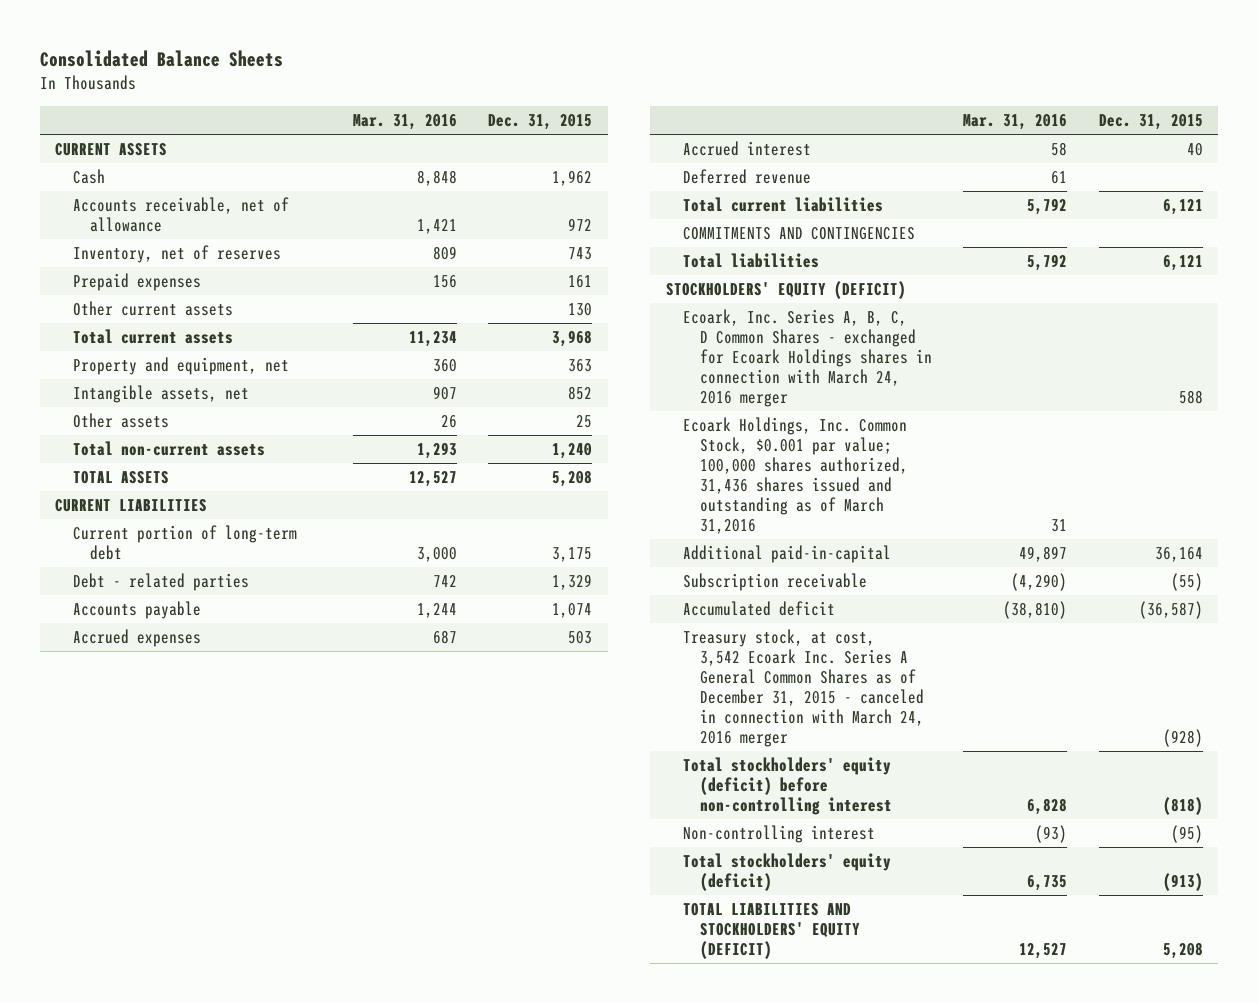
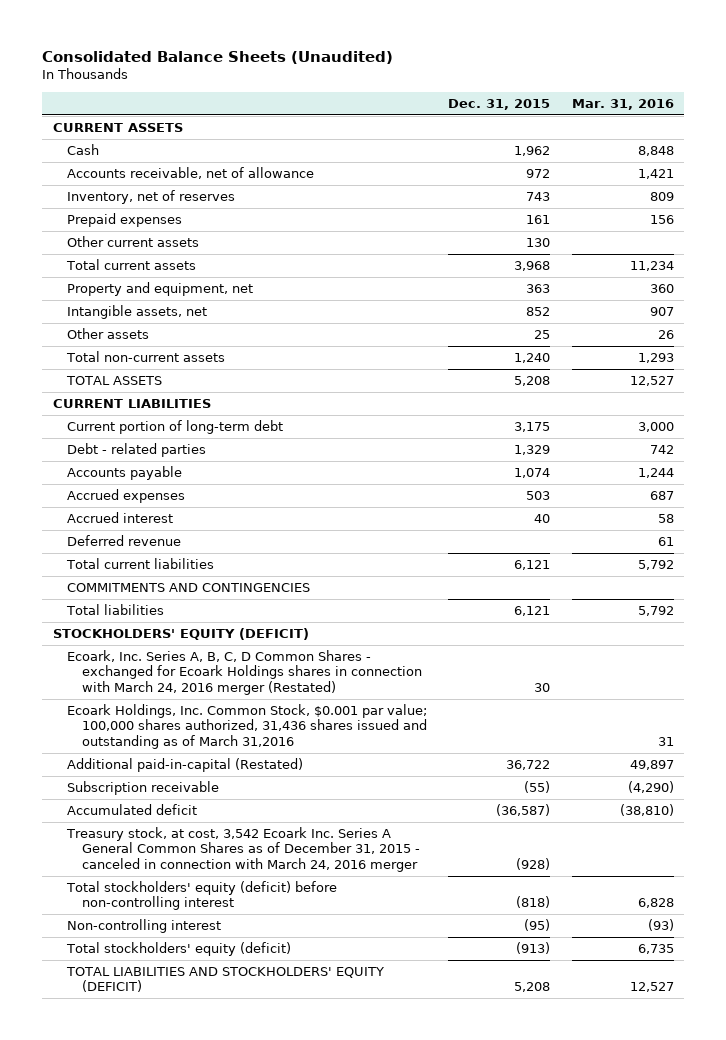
[39,50,283,68] Consolidated Balance Sheets -> [42,51,394,65] Consolidated Balance Sheets (Unaudited)
[683,309,933,407] Ecoark, Inc. Series A, B, C, D Common Shares - exchanged for Ecoark Holdings shares in connection with March 24, 2016 merger -> [67,649,422,695] Ecoark, Inc. Series A, B, C, D Common Shares - exchanged for Ecoark Holdings shares in connection with March 24, 2016 merger (Restated)
[1178,389,1203,404] 588 -> [534,682,551,692] 30
[683,545,892,564] Additional paid-in-capital -> [67,757,304,772] Additional paid-in-capital (Restated)
[1154,547,1203,563] 36,164 -> [506,759,551,770] 36,722

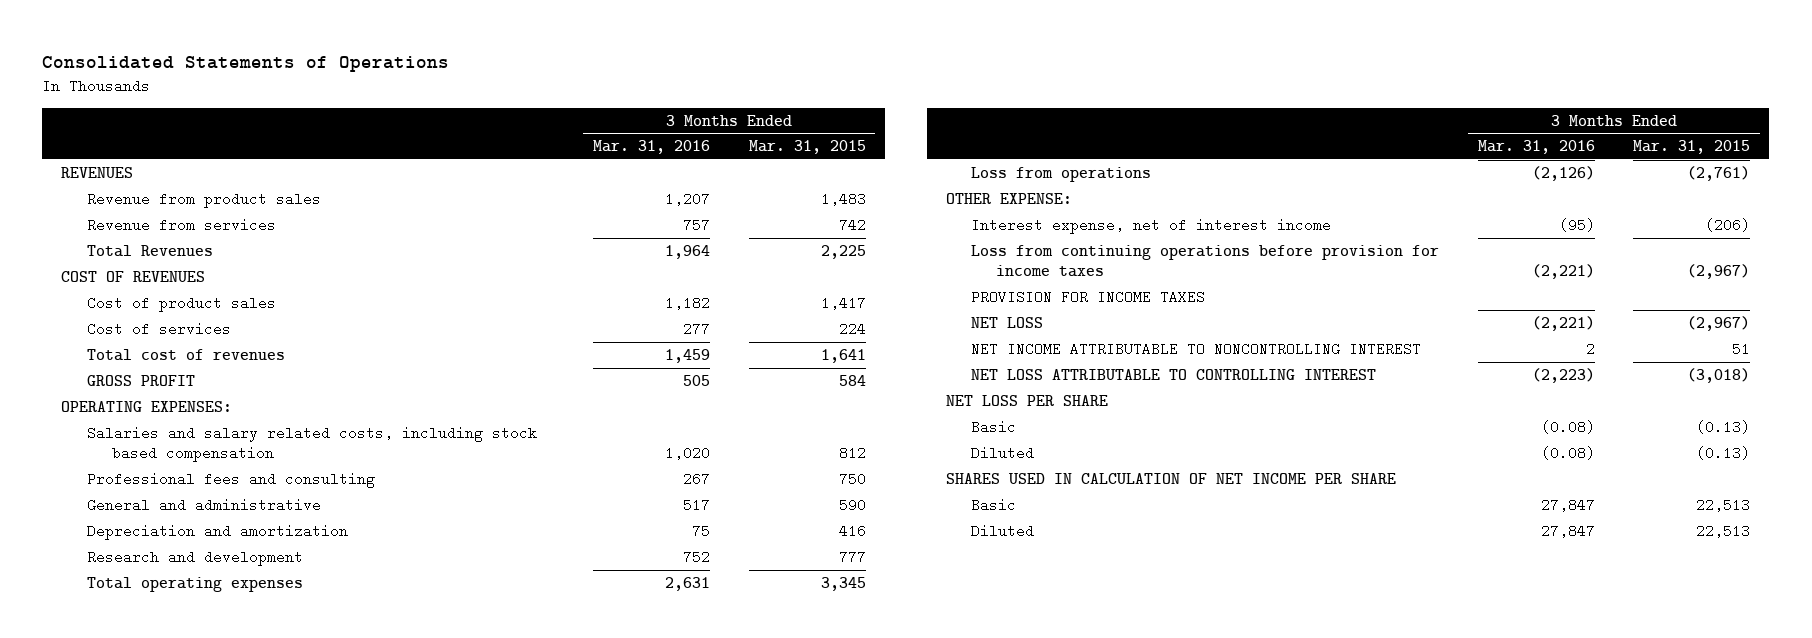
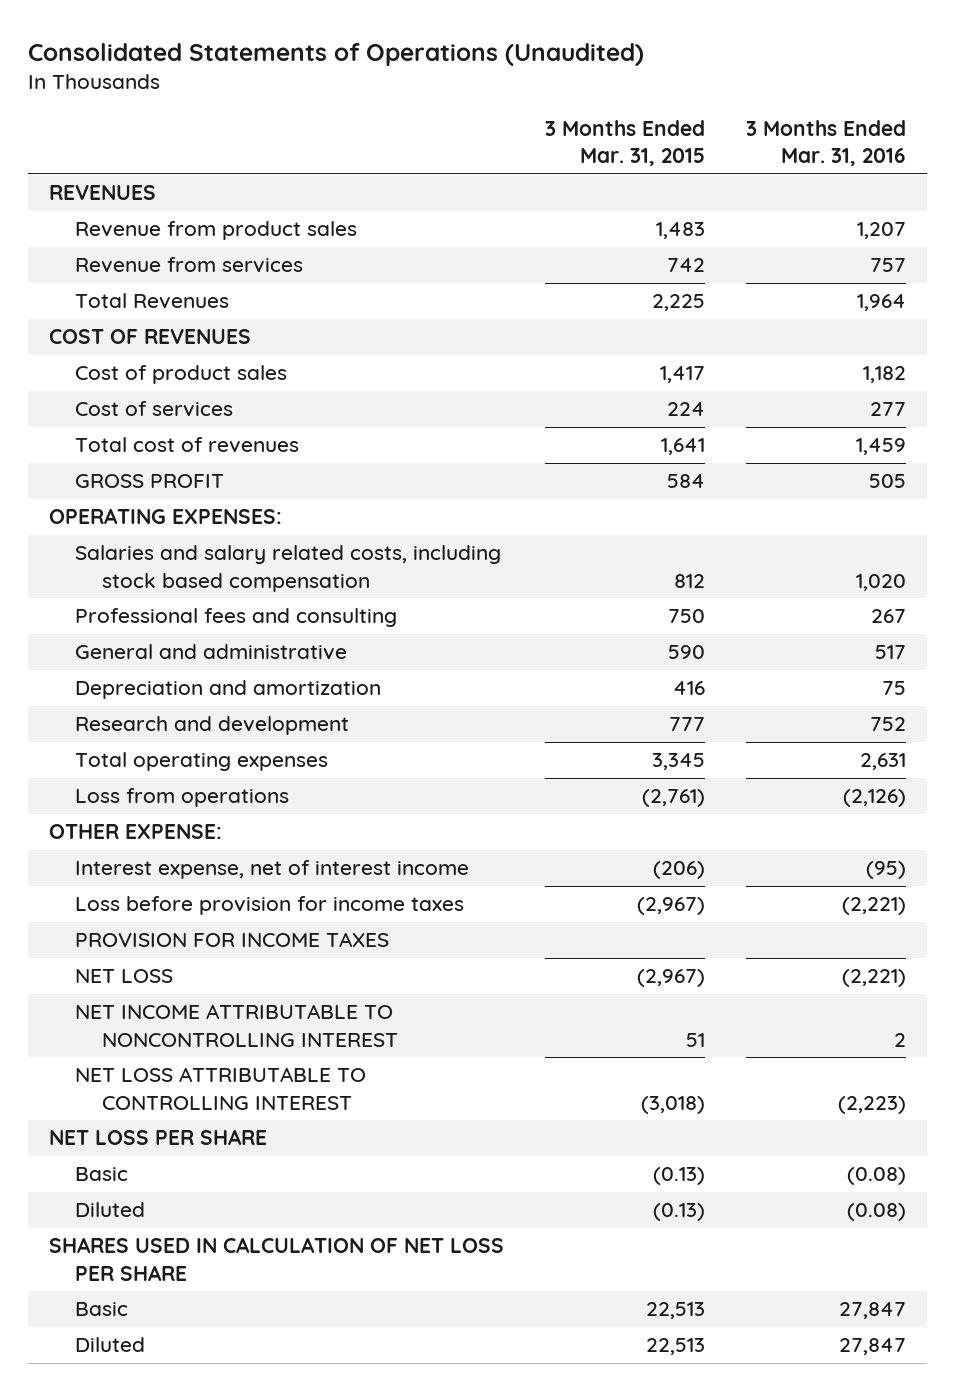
[42,56,450,73] Consolidated Statements of Operations -> [28,42,645,66] Consolidated Statements of Operations (Unaudited)
[971,244,1440,277] Loss from continuing operations before provision for income taxes -> [75,896,465,916] Loss before provision for income taxes
[946,472,1397,484] SHARES USED IN CALCULATION OF NET INCOME PER SHARE -> [48,1237,504,1281] SHARES USED IN CALCULATION OF NET LOSS PER SHARE

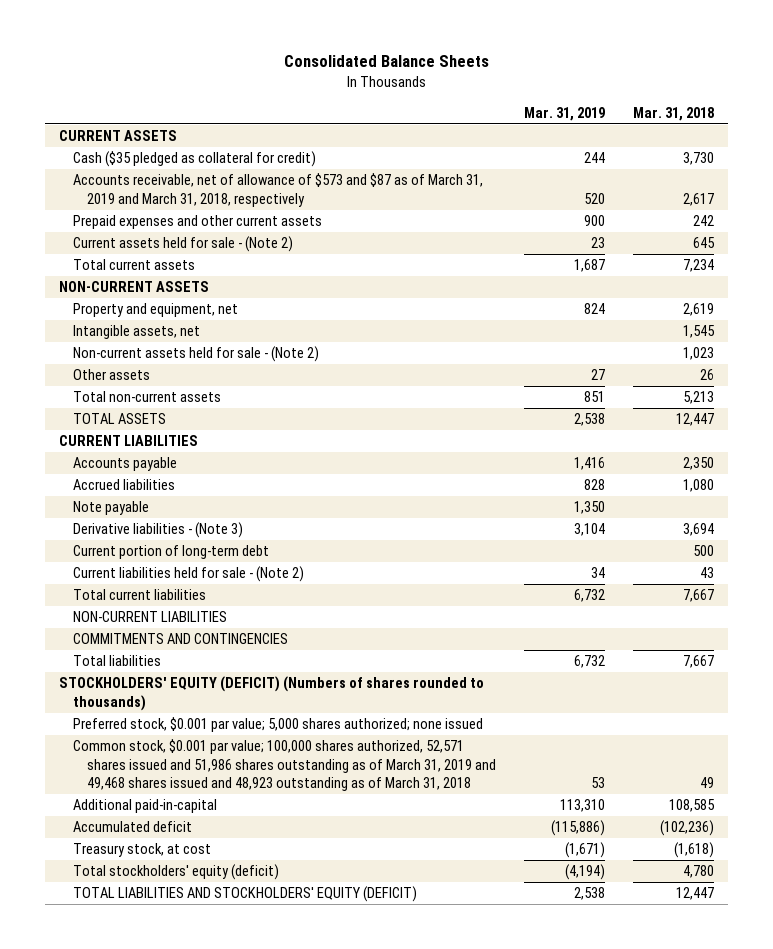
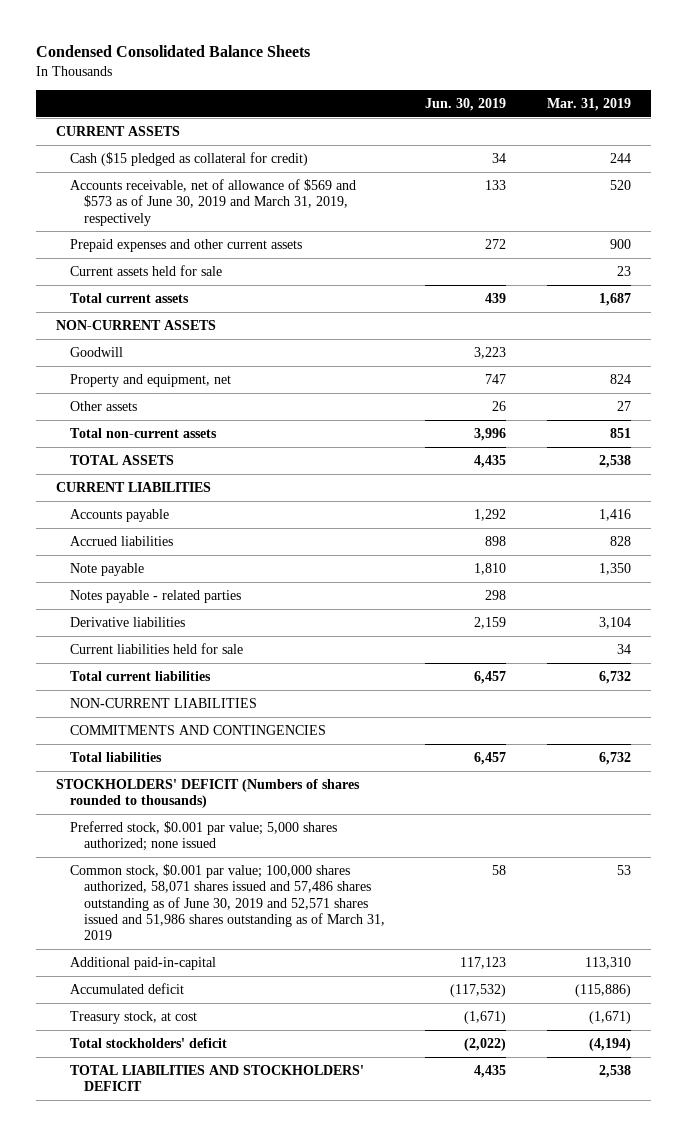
[283,55,489,68] Consolidated Balance Sheets -> [35,45,310,58] Condensed Consolidated Balance Sheets
[633,106,715,121] Mar. 31, 2018 -> none
none -> [425,97,507,111] Jun. 30, 2019
[72,151,316,168] Cash ($35 pledged as collateral for credit) -> [70,151,309,166] Cash ($15 pledged as collateral for credit)
[72,173,483,207] Accounts receivable, net of allowance of $573 and $87 as of March 31, 2019 and March 31, 2018, respectively -> [70,178,357,226] Accounts receivable, net of allowance of $569 and $573 as of June 30, 2019 and March 31, 2019, respectively
[72,236,293,253] Current assets held for sale - (Note 2) -> [70,264,223,276] Current assets held for sale
none -> [70,346,124,357] Goodwill
[72,325,200,340] Intangible assets, net -> none
[72,346,319,363] Non-current assets held for sale - (Note 2) -> none
[72,545,269,560] Current portion of long-term debt -> none
none -> [70,589,242,603] Notes payable - related parties
[72,522,243,539] Derivative liabilities - (Note 3) -> [70,616,186,627] Derivative liabilities
[72,566,304,583] Current liabilities held for sale - (Note 2) -> [70,642,244,654] Current liabilities held for sale
[58,676,484,711] STOCKHOLDERS' EQUITY (DEFICIT) (Numbers of shares rounded to thousands) -> [55,778,360,809] STOCKHOLDERS' DEFICIT (Numbers of shares rounded to thousands)
[72,739,497,791] Common stock, $0.001 par value; 100,000 shares authorized, 52,571 shares issued and 51,986 shares outstanding as of March 31, 2019 and 49,468 shares issued and 48,923 outstanding as of March 31, 2018 -> [70,863,386,941] Common stock, $0.001 par value; 100,000 shares authorized, 58,071 shares issued and 57,486 shares outstanding as of June 30, 2019 and 52,571 shares issued and 51,986 shares outstanding as of March 31, 2019
[72,864,279,881] Total stockholders' equity (deficit) -> [70,1037,228,1048] Total stockholders' deficit
[72,886,417,903] TOTAL LIABILITIES AND STOCKHOLDERS' EQUITY (DEFICIT) -> [70,1064,365,1092] TOTAL LIABILITIES AND STOCKHOLDERS' DEFICIT

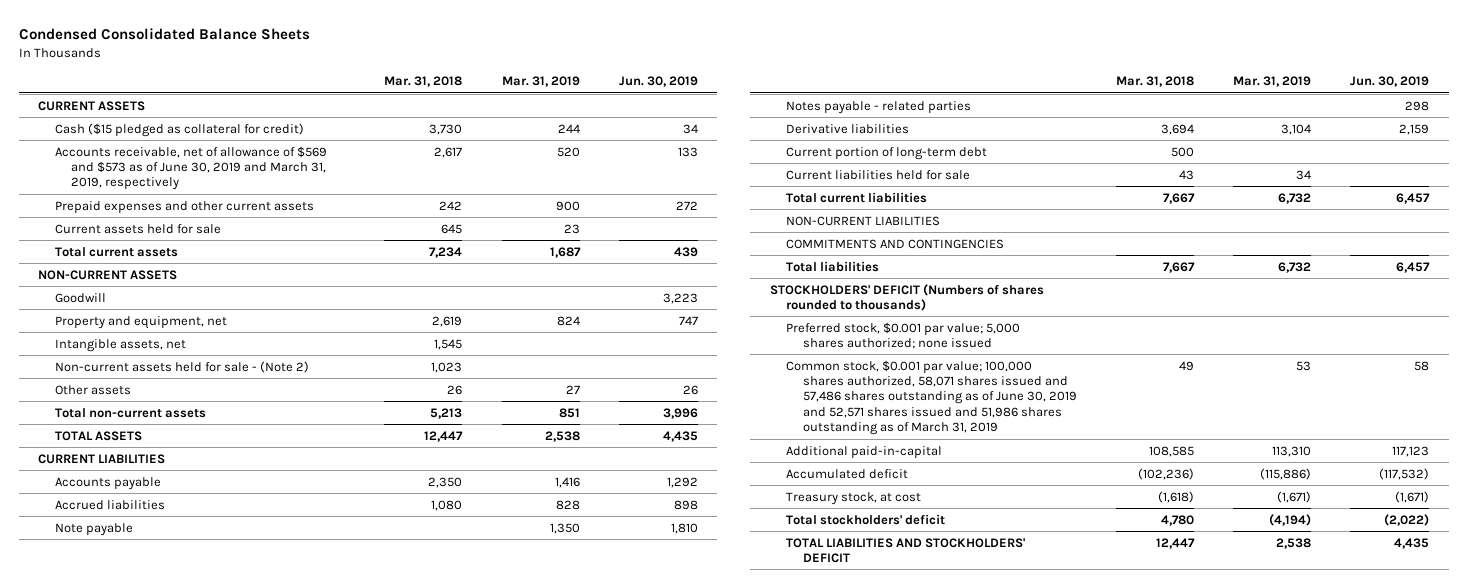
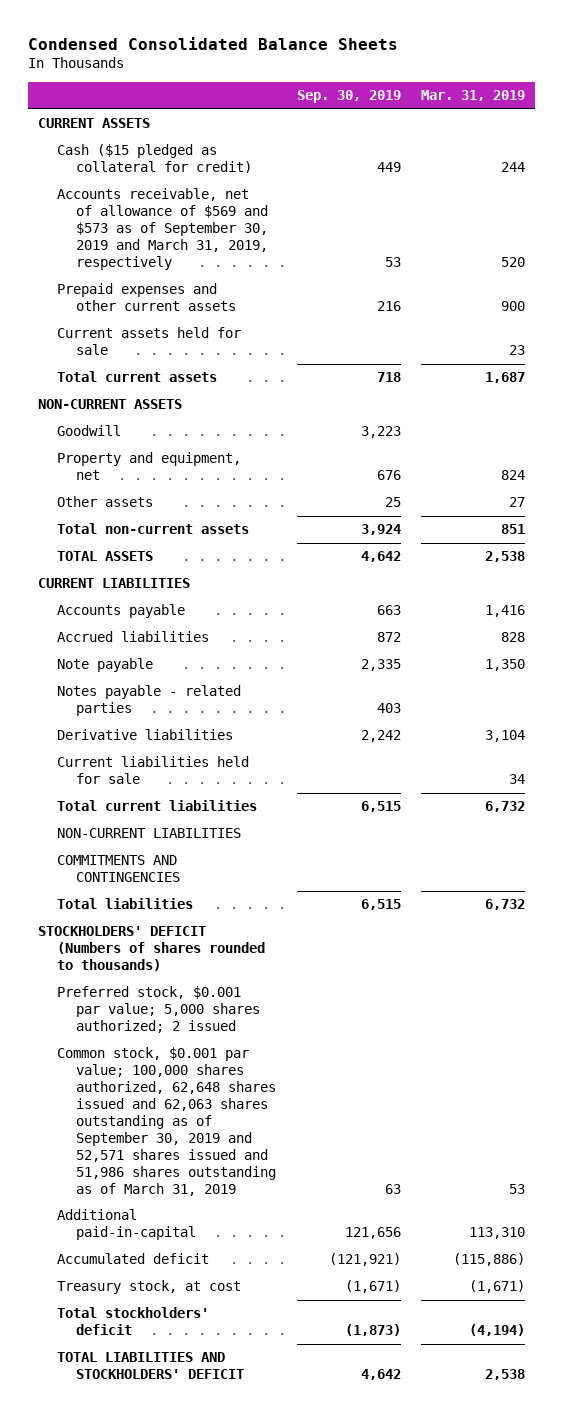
[384,76,463,88] Mar. 31, 2018 -> none
[618,76,698,88] Jun. 30, 2019 -> none
none -> [296,90,401,104] Sep. 30, 2019
[54,145,327,191] Accounts receivable, net of allowance of $569 and $573 as of June 30, 2019 and March 31, 2019, respectively -> [57,188,269,271] Accounts receivable, net of allowance of $569 and $573 as of September 30, 2019 and March 31, 2019, respectively
[54,338,186,352] Intangible assets, net -> none
[54,360,309,373] Non-current assets held for sale - (Note 2) -> none
[786,146,988,160] Current portion of long-term debt -> none
[786,321,1021,350] Preferred stock, $0.001 par value; 5,000 shares authorized; none issued -> [57,986,261,1034] Preferred stock, $0.001 par value; 5,000 shares authorized; 2 issued
[786,359,1077,436] Common stock, $0.001 par value; 100,000 shares authorized, 58,071 shares issued and 57,486 shares outstanding as of June 30, 2019 and 52,571 shares issued and 51,986 shares outstanding as of March 31, 2019 -> [57,1047,277,1197] Common stock, $0.001 par value; 100,000 shares authorized, 62,648 shares issued and 62,063 shares outstanding as of September 30, 2019 and 52,571 shares issued and 51,986 shares outstanding as of March 31, 2019

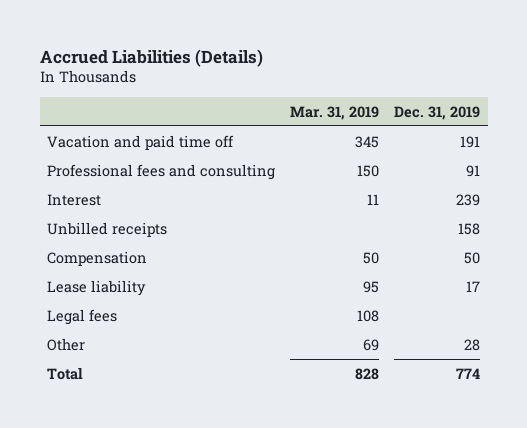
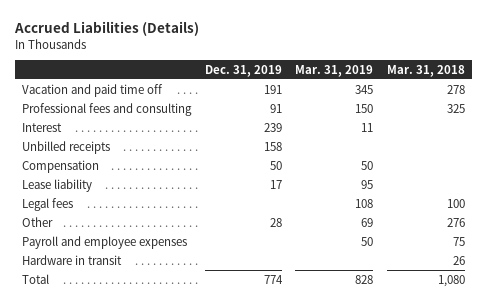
none -> [387,64,466,77] Mar. 31, 2018
none -> [21,235,187,249] Payroll and employee expenses
none -> [21,254,122,265] Hardware in transit

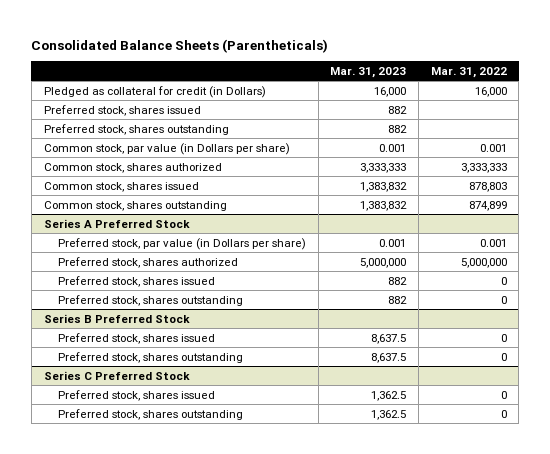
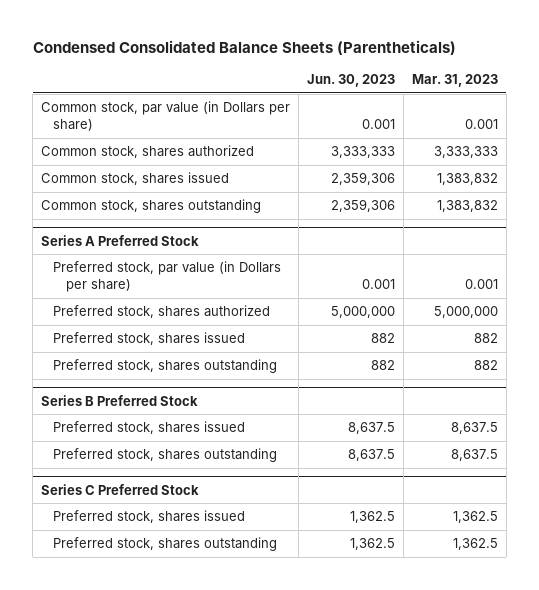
[31,38,329,53] Consolidated Balance Sheets (Parentheticals) -> [32,40,456,56] Condensed Consolidated Balance Sheets (Parentheticals)
[430,66,507,78] Mar. 31, 2022 -> none
none -> [307,74,396,88] Jun. 30, 2023
[43,85,266,98] Pledged as collateral for credit (in Dollars) -> none
[43,104,201,116] Preferred stock, shares issued -> none
[43,123,229,135] Preferred stock, shares outstanding -> none

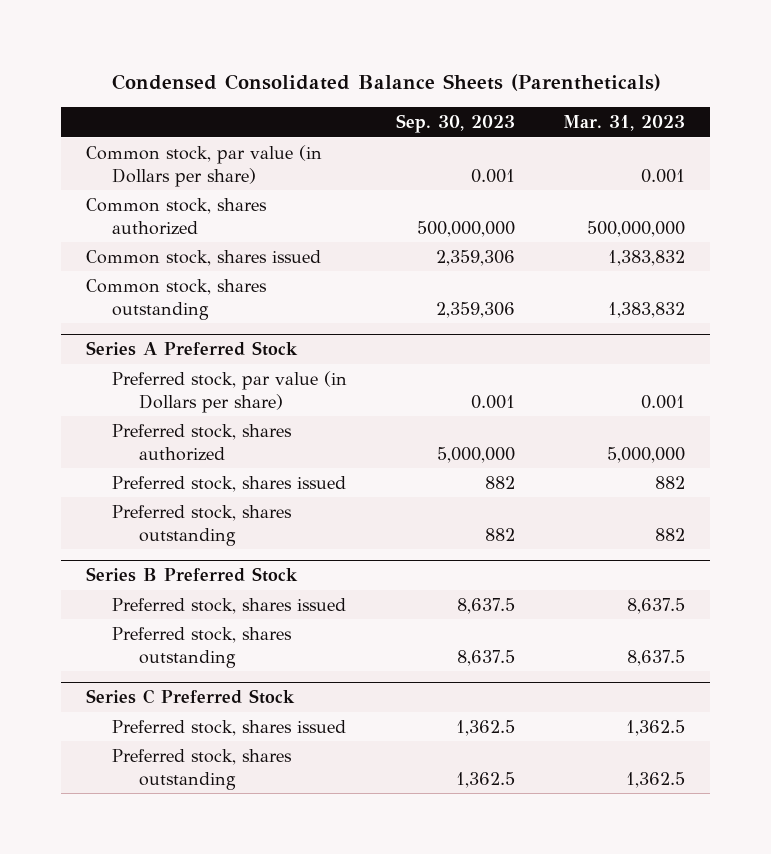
[307,74,396,88] Jun. 30, 2023 -> none
none -> [395,114,515,134] Sep. 30, 2023
[433,146,498,159] 3,333,333 -> [587,220,686,237] 500,000,000

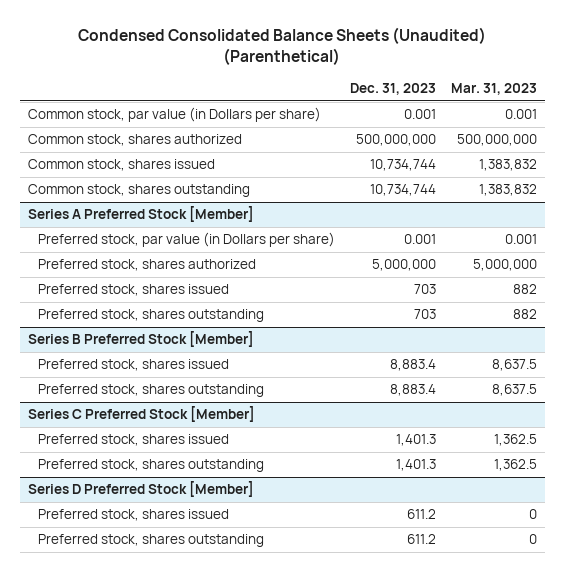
[111,74,661,92] Condensed Consolidated Balance Sheets (Parentheticals) -> [78,27,487,66] Condensed Consolidated Balance Sheets (Unaudited) (Parenthetical)
[395,114,515,134] Sep. 30, 2023 -> none
none -> [349,83,436,96] Dec. 31, 2023
[85,341,298,357] Series A Preferred Stock -> [27,206,254,223] Series A Preferred Stock [Member]
[85,567,298,583] Series B Preferred Stock -> [27,331,254,348] Series B Preferred Stock [Member]
[85,689,295,705] Series C Preferred Stock -> [27,406,255,423] Series C Preferred Stock [Member]
none -> [27,481,254,498] Series D Preferred Stock [Member]
none -> [37,509,229,522] Preferred stock, shares issued
none -> [37,534,264,548] Preferred stock, shares outstanding

